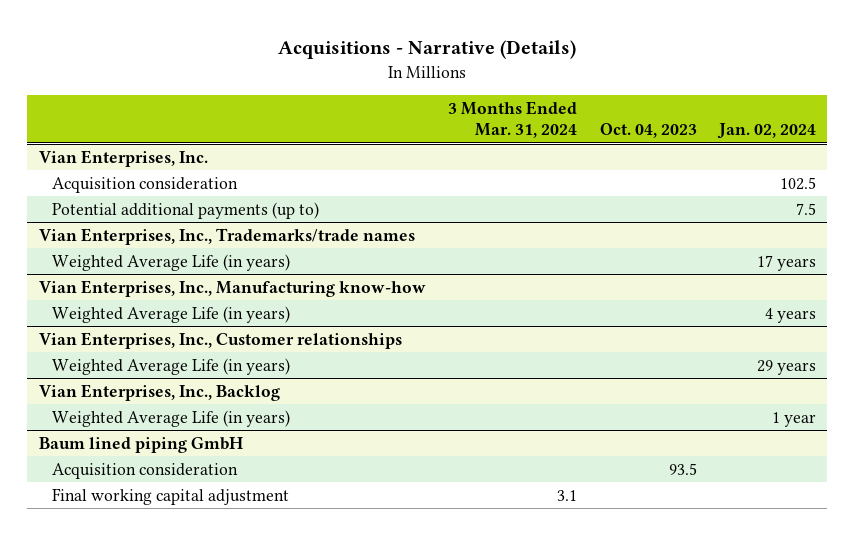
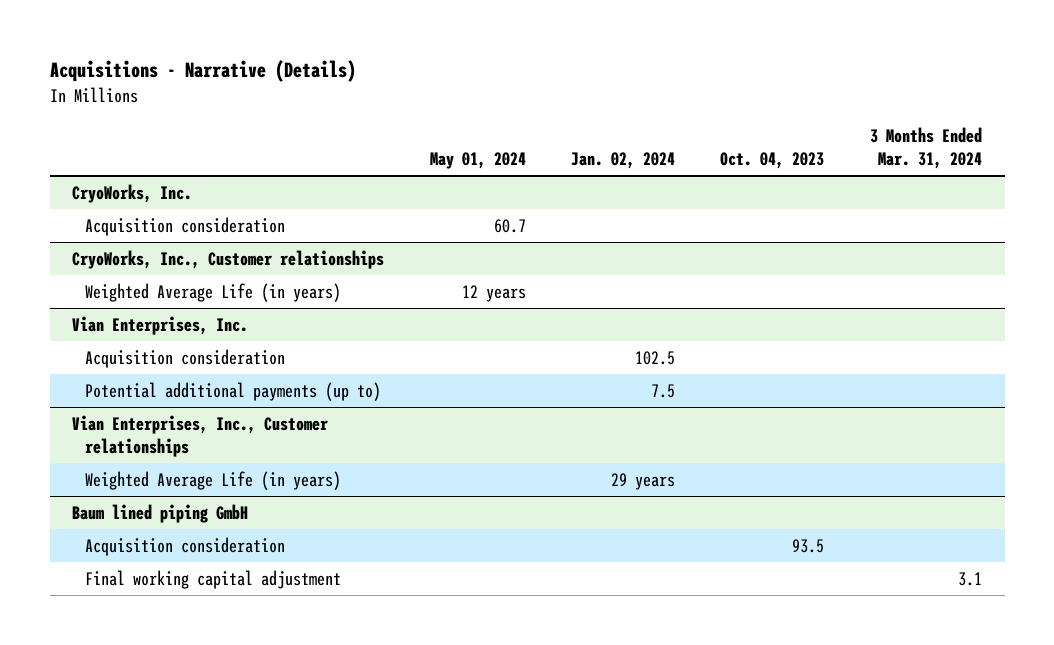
none -> [429,152,526,170] May 01, 2024
none -> [72,183,193,203] CryoWorks, Inc.
none -> [85,216,286,236] Acquisition consideration
none -> [72,249,385,269] CryoWorks, Inc., Customer relationships
none -> [85,282,342,302] Weighted Average Life (in years)
[38,227,415,245] Vian Enterprises, Inc., Trademarks/trade names -> none
[51,253,290,271] Weighted Average Life (in years) -> none
[38,279,426,297] Vian Enterprises, Inc., Manufacturing know-how -> none
[51,305,290,323] Weighted Average Life (in years) -> none
[38,383,280,401] Vian Enterprises, Inc., Backlog -> none
[51,409,290,427] Weighted Average Life (in years) -> none

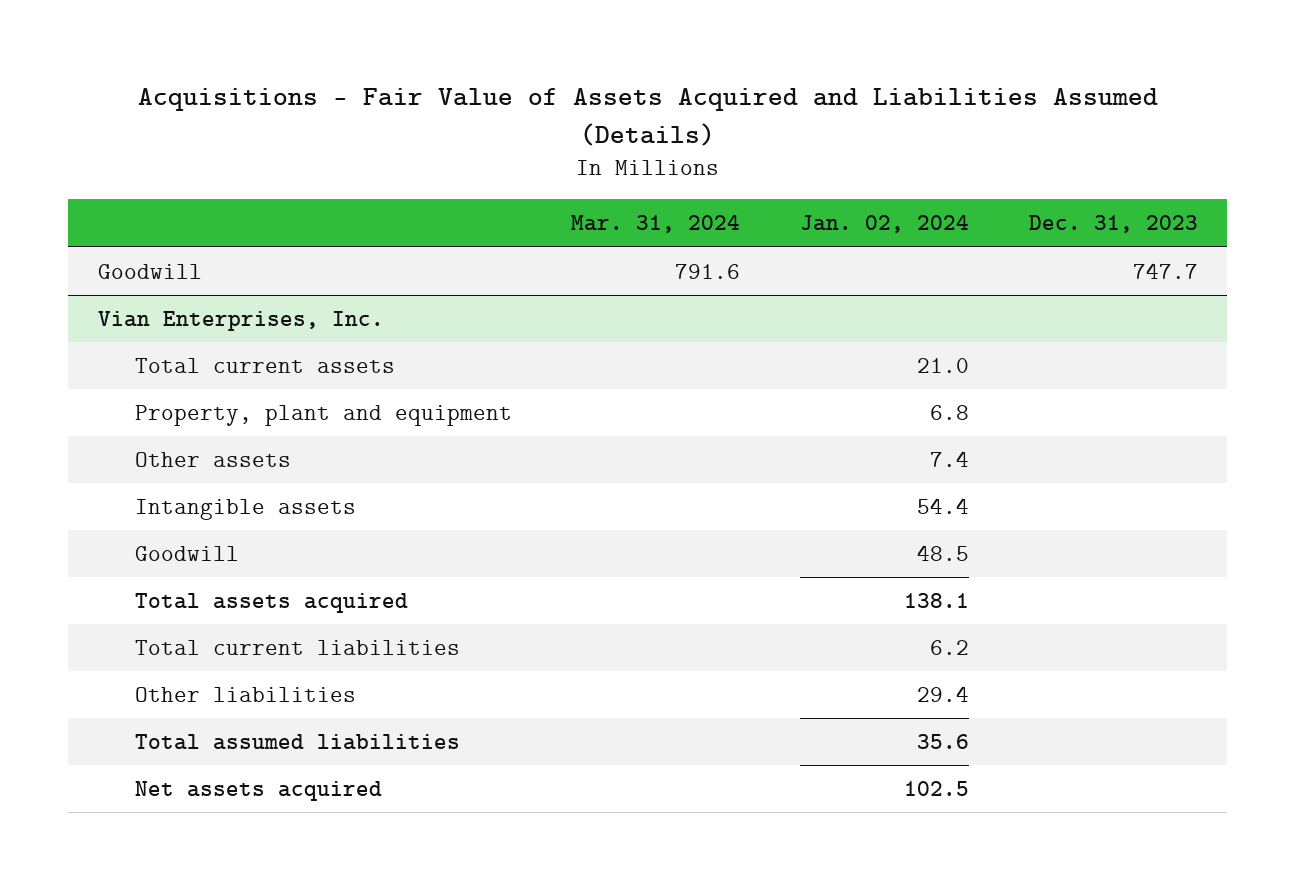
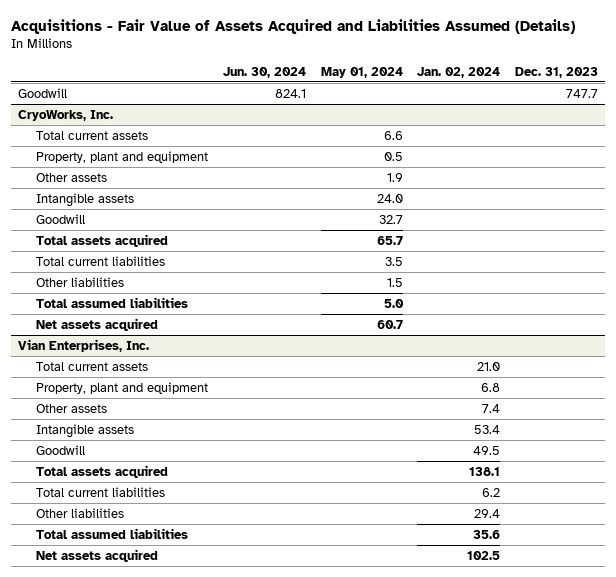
[571,215,741,234] Mar. 31, 2024 -> none
none -> [222,66,306,78] Jun. 30, 2024
none -> [320,66,403,78] May 01, 2024
none -> [18,109,114,121] CryoWorks, Inc.
none -> [36,130,149,140] Total current assets
none -> [36,150,209,163] Property, plant and equipment
none -> [36,172,108,182] Other assets
none -> [36,192,135,207] Intangible assets
none -> [36,213,86,224] Goodwill
none -> [36,233,169,247] Total assets acquired
none -> [36,255,166,266] Total current liabilities
none -> [36,276,125,287] Other liabilities
none -> [36,296,189,308] Total assumed liabilities
none -> [36,317,159,331] Net assets acquired
[916,497,969,514] 54.4 -> [474,424,501,434] 53.4
[916,544,969,561] 48.5 -> [473,445,501,455] 49.5

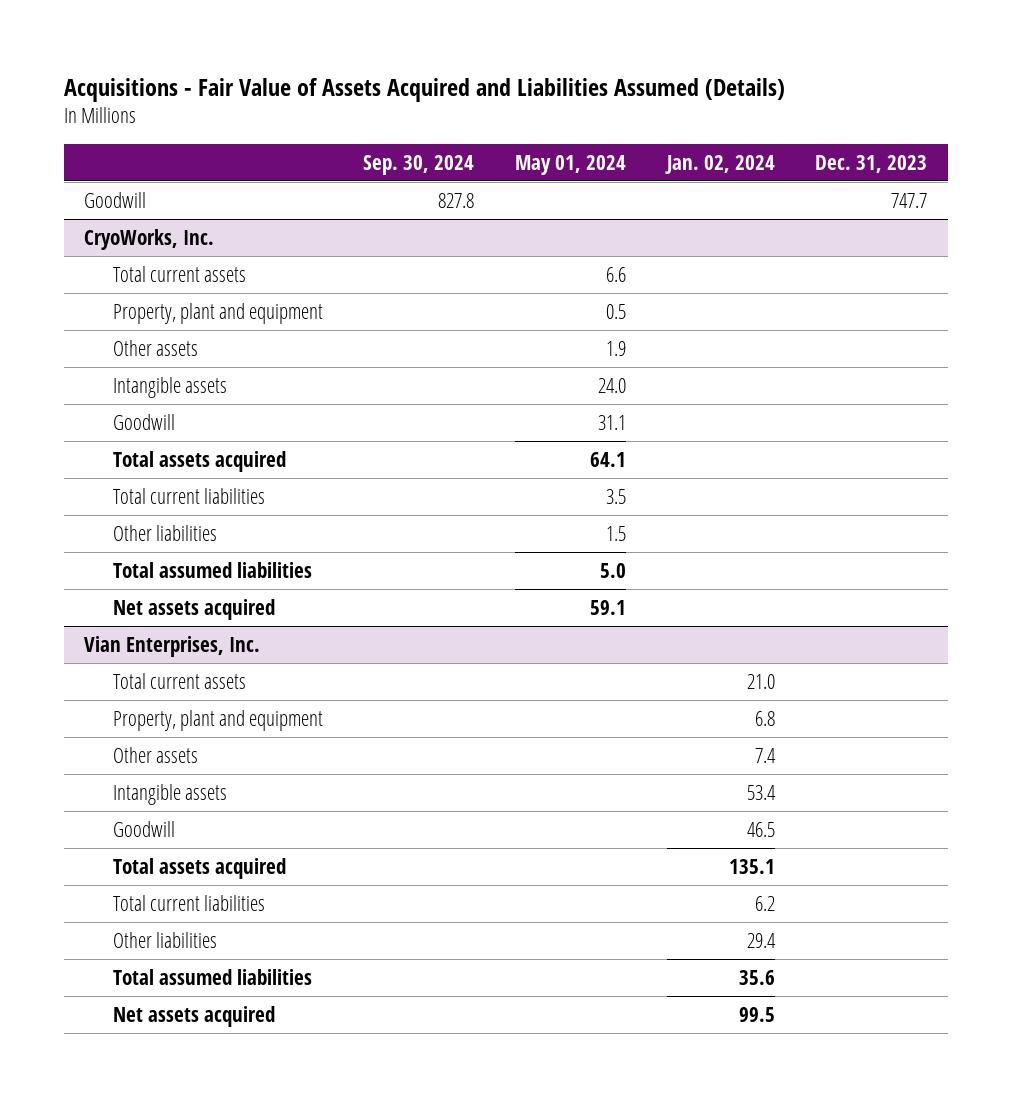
[222,66,306,78] Jun. 30, 2024 -> none
none -> [363,154,475,175] Sep. 30, 2024
[378,214,403,224] 32.7 -> [598,414,627,430] 31.1
[376,235,403,245] 65.7 -> [590,451,627,467] 64.1
[376,319,403,329] 60.7 -> [590,599,627,615] 59.1
[473,445,501,455] 49.5 -> [746,821,775,837] 46.5
[469,466,501,476] 138.1 -> [728,858,775,874] 135.1
[467,550,501,560] 102.5 -> [738,1006,775,1022] 99.5

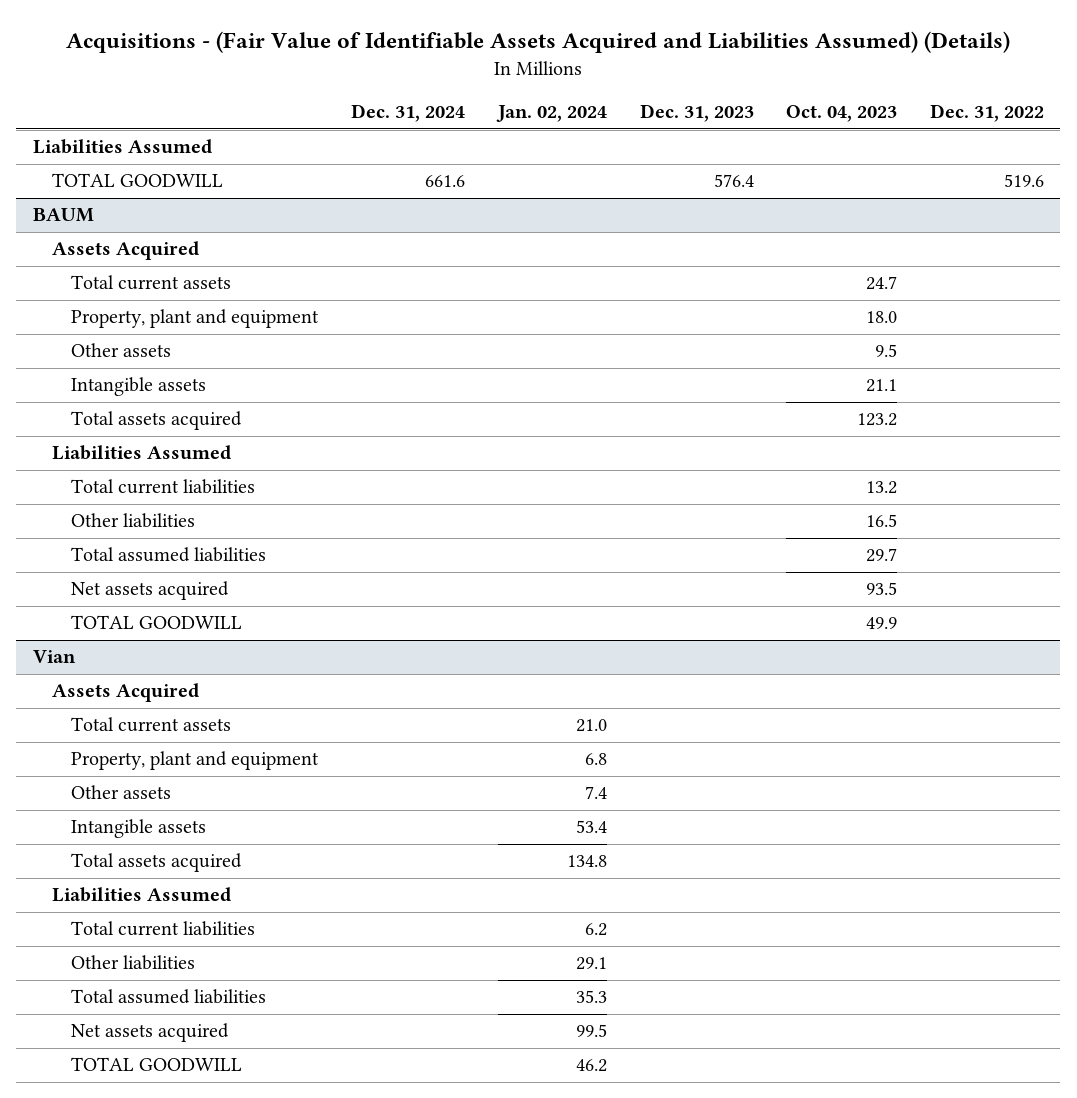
[63,77,785,102] Acquisitions - Fair Value of Assets Acquired and Liabilities Assumed (Details) -> [66,30,1011,53] Acquisitions - (Fair Value of Identifiable Assets Acquired and Liabilities Assumed) (Details)
[363,154,475,175] Sep. 30, 2024 -> none
[515,154,627,175] May 01, 2024 -> none
none -> [351,104,466,123] Dec. 31, 2024
none -> [786,105,898,123] Oct. 04, 2023
none -> [930,104,1045,123] Dec. 31, 2022
[84,228,215,250] CryoWorks, Inc. -> none
[112,265,246,282] Total current assets -> none
[112,302,323,324] Property, plant and equipment -> none
[112,339,198,356] Other assets -> none
[112,376,227,398] Intangible assets -> none
[112,413,175,430] Goodwill -> none
[112,450,286,472] Total assets acquired -> none
[112,487,265,504] Total current liabilities -> none
[112,524,217,541] Other liabilities -> none
[112,561,312,578] Total assumed liabilities -> none
[112,598,275,620] Net assets acquired -> none
none -> [32,139,212,155] Liabilities Assumed
[84,191,147,208] Goodwill -> [52,173,224,188] TOTAL GOODWILL
[891,192,928,208] 747.7 -> [713,174,754,188] 576.4
none -> [32,208,94,223] BAUM
none -> [52,241,200,261] Assets Acquired
none -> [71,275,232,291] Total current assets
none -> [71,309,320,329] Property, plant and equipment
none -> [71,343,172,358] Other assets
none -> [71,377,207,397] Intangible assets
none -> [71,411,243,431] Total assets acquired
none -> [52,445,232,461] Liabilities Assumed
none -> [71,479,256,495] Total current liabilities
none -> [71,513,196,529] Other liabilities
none -> [71,547,267,563] Total assumed liabilities
none -> [71,581,230,601] Net assets acquired
none -> [71,615,243,630] TOTAL GOODWILL
[84,635,261,657] Vian Enterprises, Inc. -> [32,650,76,664] Vian
none -> [52,683,200,703] Assets Acquired
[112,820,175,837] Goodwill -> none
[728,858,775,874] 135.1 -> [566,855,607,868] 134.8
none -> [52,887,232,903] Liabilities Assumed
[746,932,776,948] 29.4 -> [575,957,607,971] 29.1
[738,969,775,985] 35.6 -> [575,990,607,1004] 35.3
none -> [71,1057,243,1072] TOTAL GOODWILL

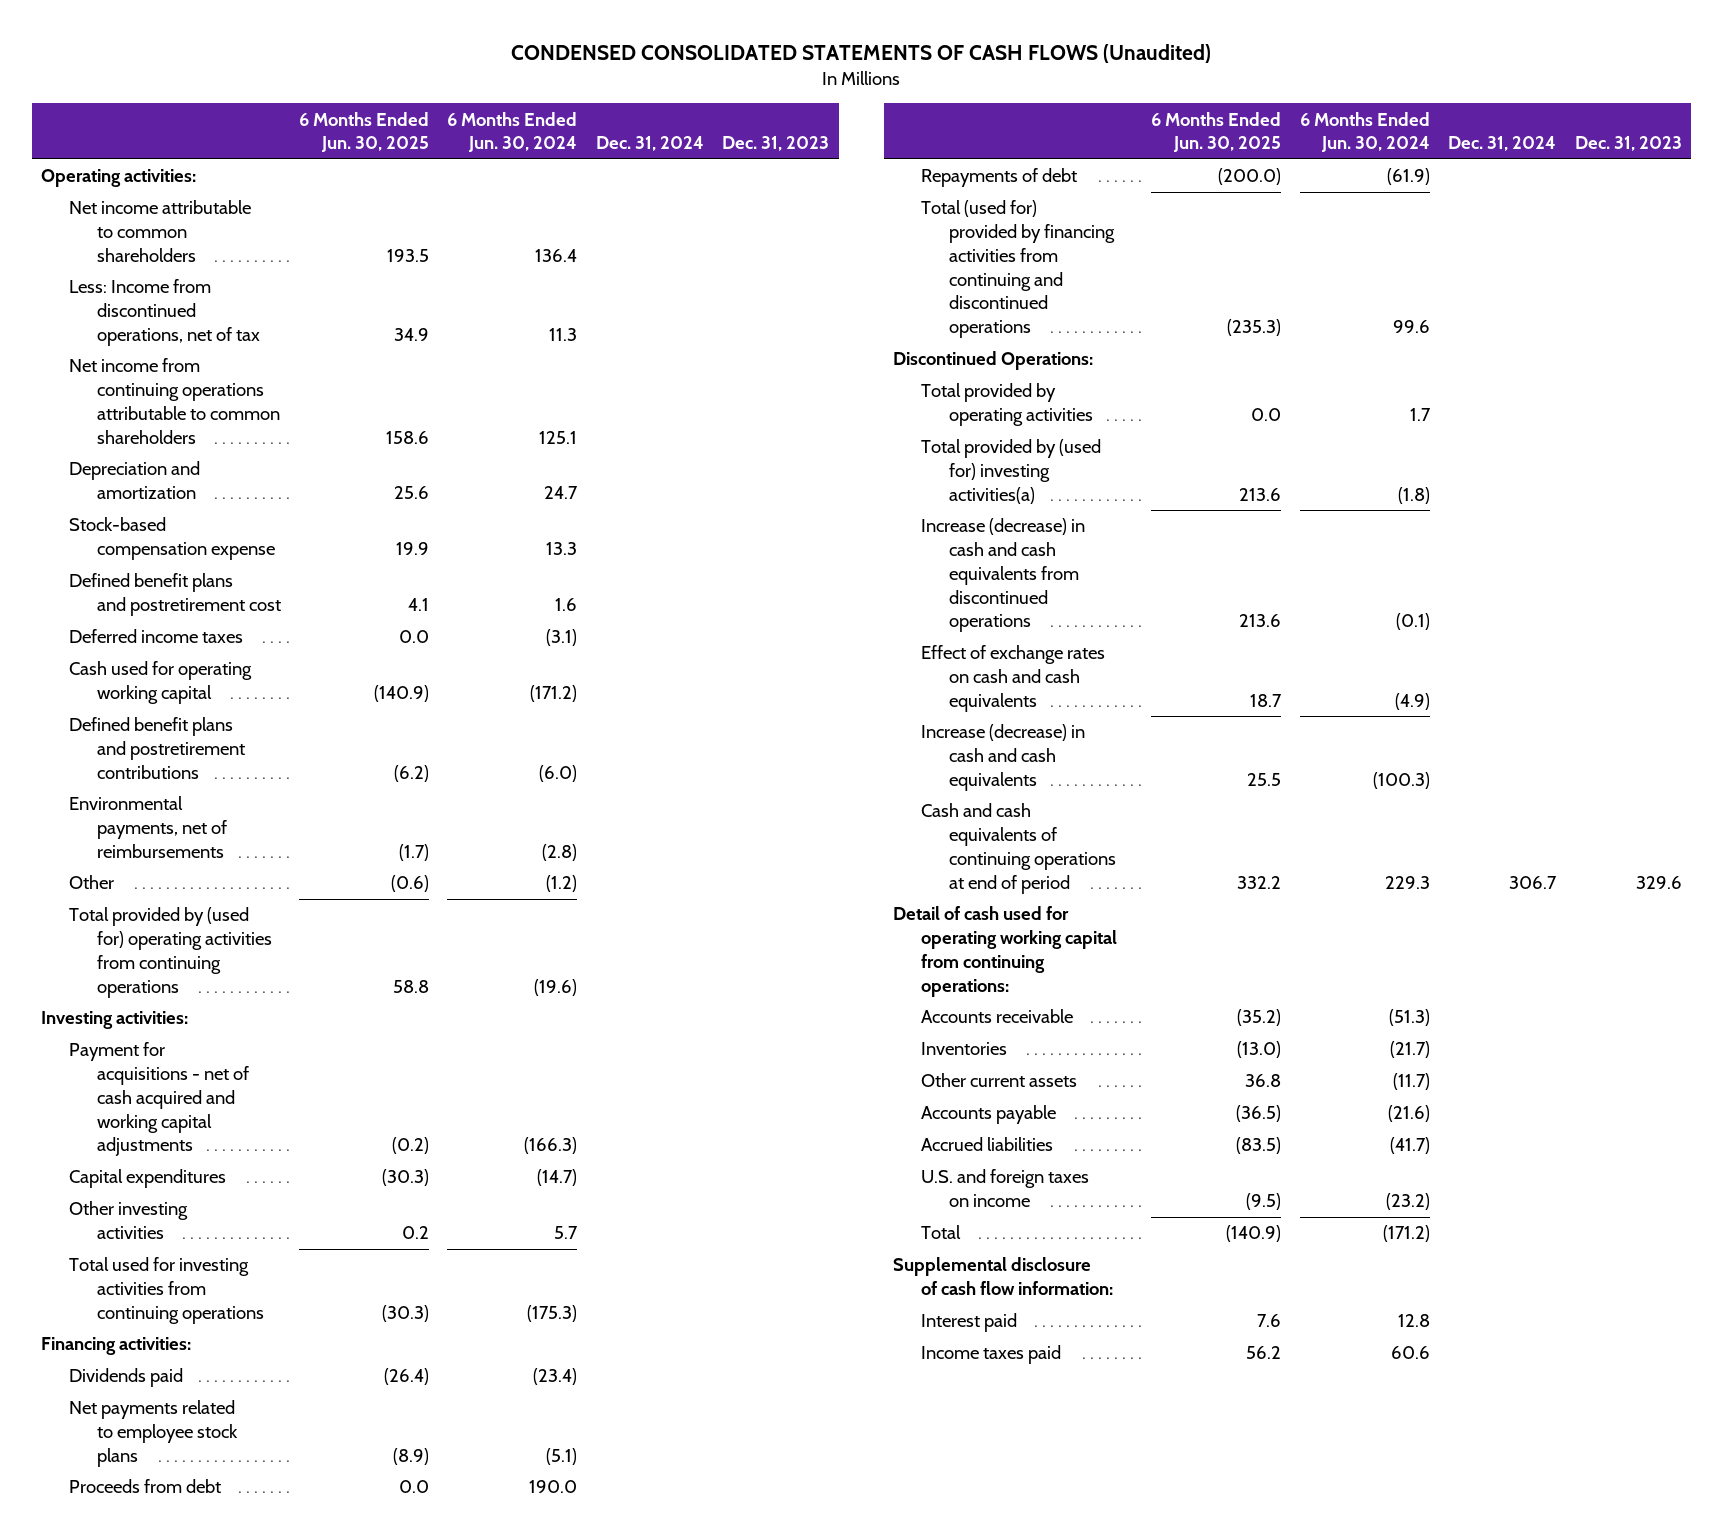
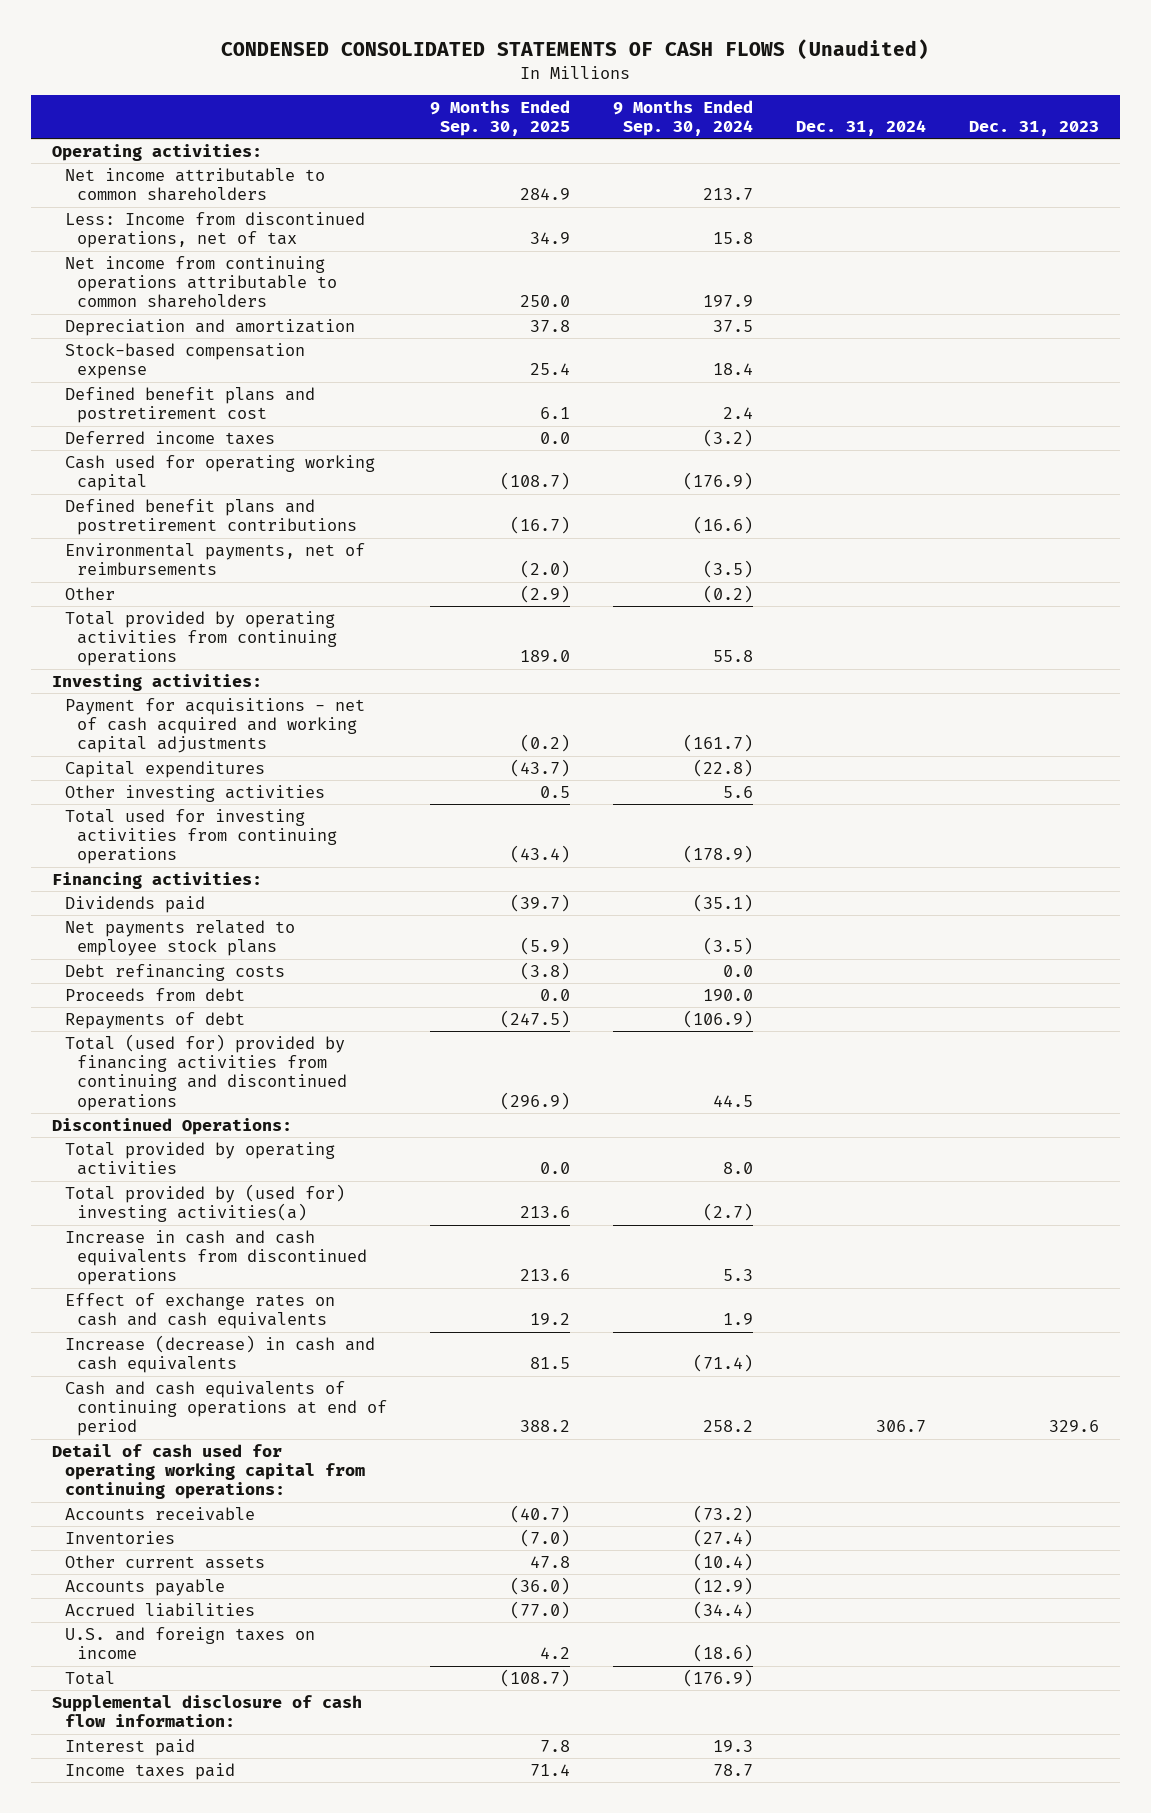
[298,111,429,153] 6 Months Ended Jun. 30, 2025 -> none
[447,111,578,153] 6 Months Ended Jun. 30, 2024 -> none
none -> [430,99,571,137] 9 Months Ended Sep. 30, 2025
none -> [613,99,754,137] 9 Months Ended Sep. 30, 2024
[68,907,272,998] Total provided by (used for) operating activities from continuing operations -> [64,610,338,667] Total provided by operating activities from continuing operations
none -> [64,963,285,981] Debt refinancing costs
[921,518,1086,633] Increase (decrease) in cash and cash equivalents from discontinued operations -> [64,1229,368,1286] Increase in cash and cash equivalents from discontinued operations

